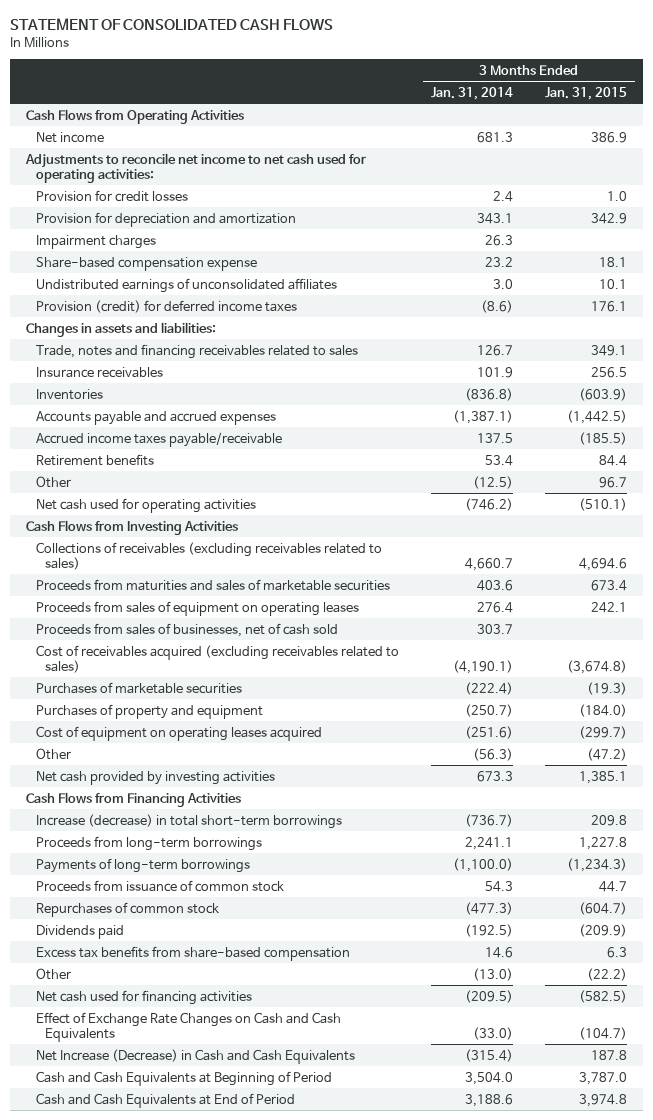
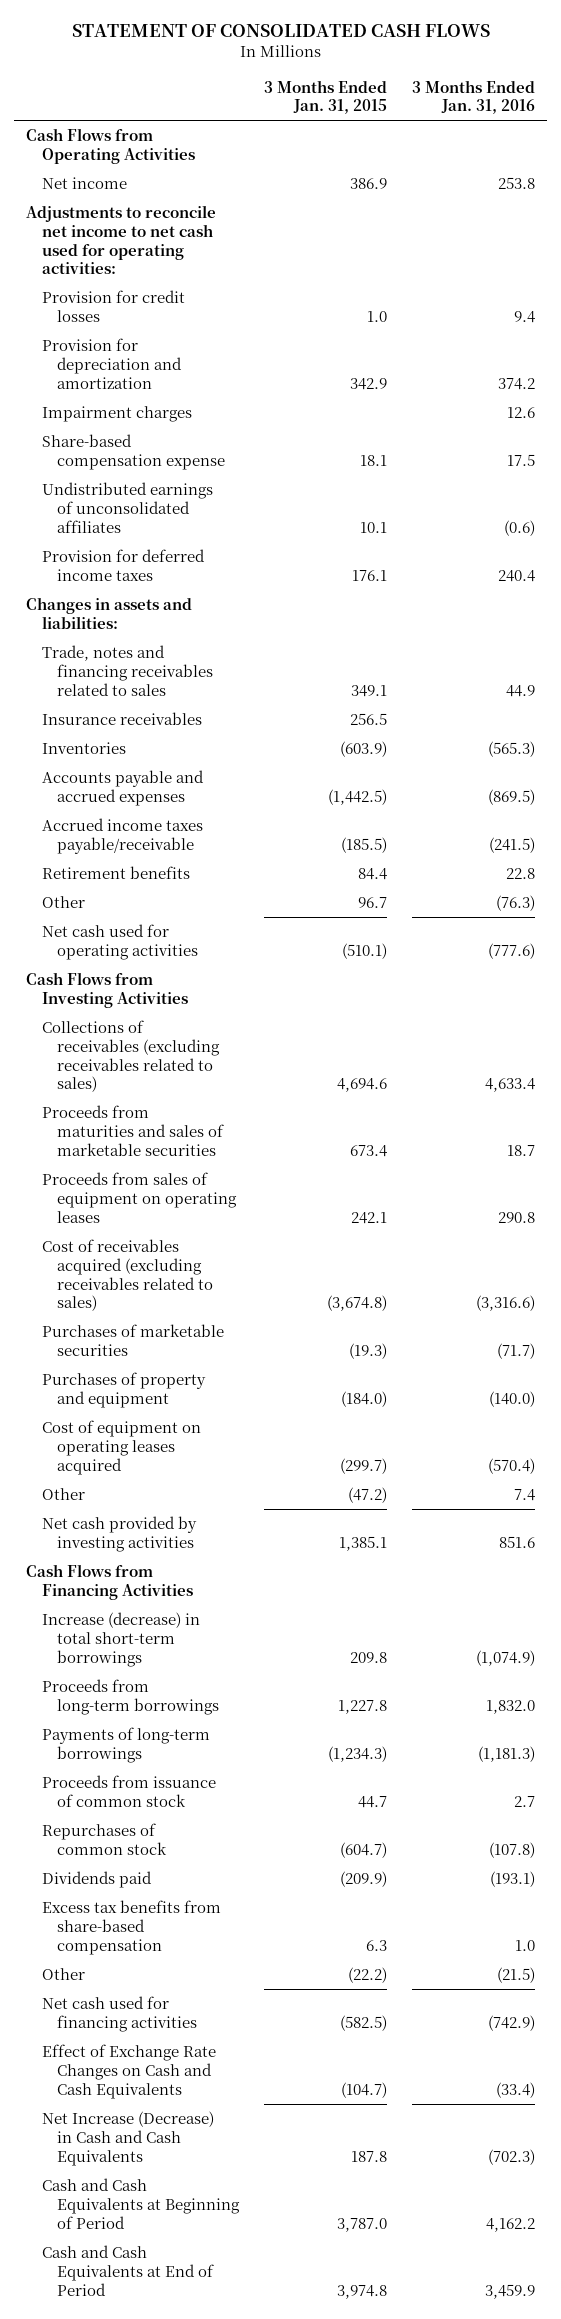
[430,86,513,100] Jan. 31, 2014 -> none
none -> [411,79,535,115] 3 Months Ended Jan. 31, 2016
[35,299,297,313] Provision (credit) for deferred income taxes -> [41,549,205,581] Provision for deferred income taxes
[35,622,338,637] Proceeds from sales of businesses, net of cash sold -> none

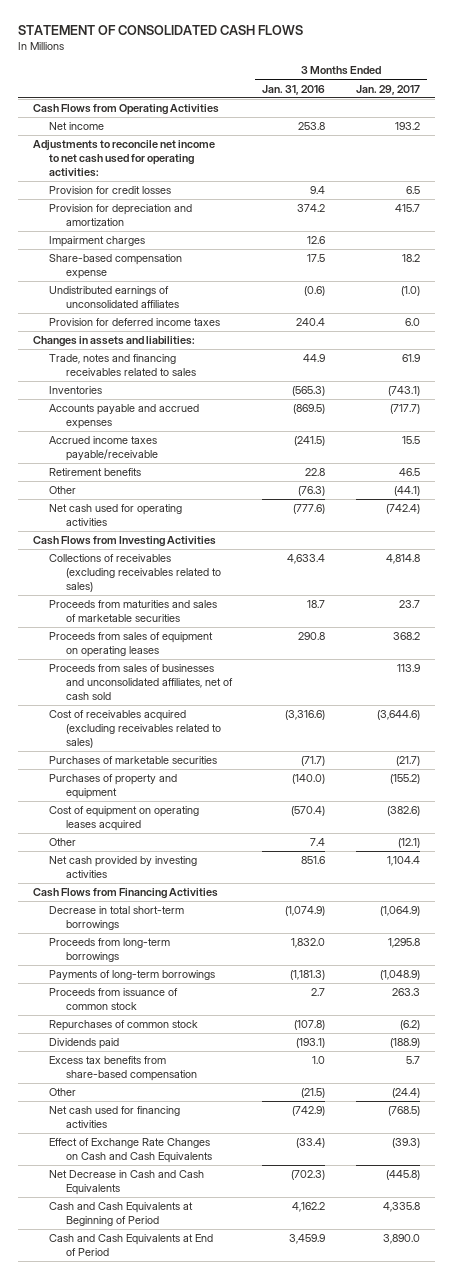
[263,79,387,115] 3 Months Ended Jan. 31, 2015 -> none
none -> [355,84,420,95] Jan. 29, 2017
[41,712,202,726] Insurance receivables -> none
none -> [49,664,233,701] Proceeds from sales of businesses and unconsolidated affiliates, net of cash sold
[41,1612,200,1667] Increase (decrease) in total short-term borrowings -> [49,906,185,931] Decrease in total short-term borrowings
[41,2111,214,2166] Net Increase (Decrease) in Cash and Cash Equivalents -> [49,1170,205,1196] Net Decrease in Cash and Cash Equivalents

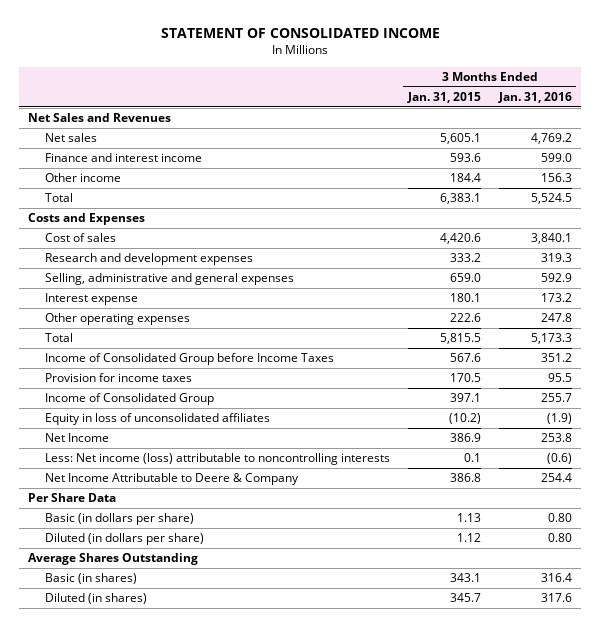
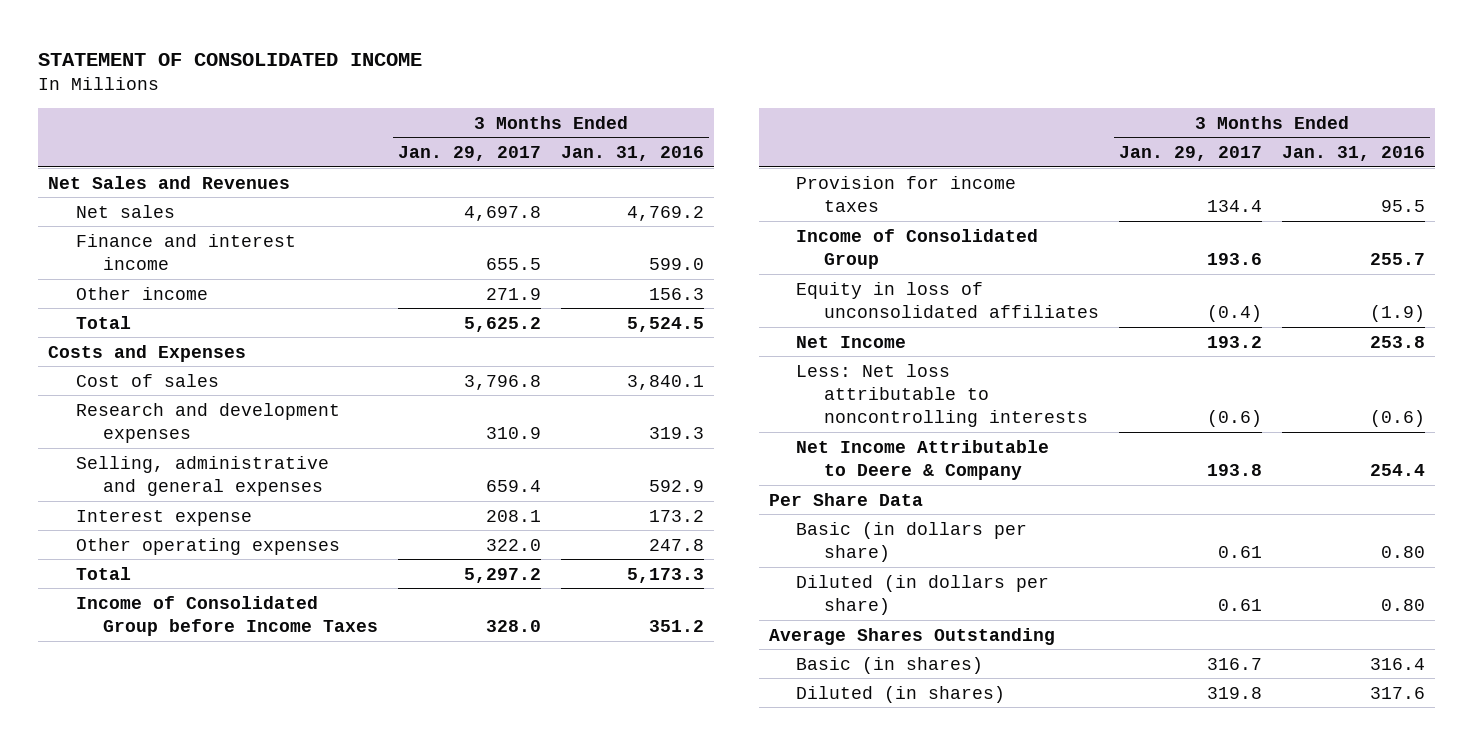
[406,91,481,103] Jan. 31, 2015 -> none
none -> [398,146,542,162] Jan. 29, 2017
[44,453,390,466] Less: Net income (loss) attributable to noncontrolling interests -> [796,363,1089,428] Less: Net loss attributable to noncontrolling interests

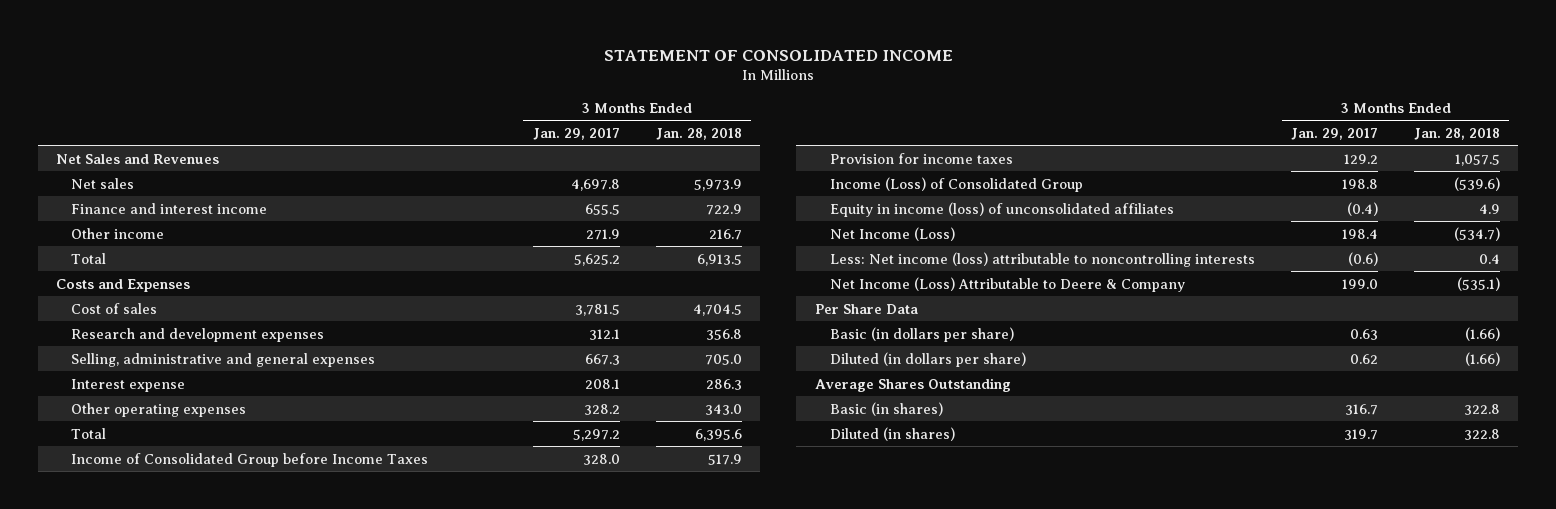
[561,146,705,162] Jan. 31, 2016 -> none
none -> [655,127,742,140] Jan. 28, 2018
[464,374,542,390] 3,796.8 -> [574,303,620,316] 3,781.5
[486,426,542,439] 310.9 -> [588,328,620,340] 312.1
[486,479,542,492] 659.4 -> [584,353,620,365] 667.3
[486,538,542,551] 322.0 -> [583,403,620,415] 328.2
[1206,199,1262,212] 134.4 -> [1343,153,1378,164] 129.2
[796,228,1039,269] Income of Consolidated Group -> [829,176,1083,192] Income (Loss) of Consolidated Group
[1206,252,1262,265] 193.6 -> [1341,178,1378,189] 198.8
[796,281,1100,318] Equity in loss of unconsolidated affiliates -> [829,201,1174,217] Equity in income (loss) of unconsolidated affiliates
[796,335,907,348] Net Income -> [829,226,955,241] Net Income (Loss)
[1206,335,1262,348] 193.2 -> [1341,228,1378,239] 198.4
[796,363,1089,428] Less: Net loss attributable to noncontrolling interests -> [829,251,1255,267] Less: Net income (loss) attributable to noncontrolling interests
[796,439,1050,480] Net Income Attributable to Deere & Company -> [829,276,1185,292] Net Income (Loss) Attributable to Deere & Company
[1206,463,1262,476] 193.8 -> [1341,278,1378,289] 199.0
[1217,545,1262,558] 0.61 -> [1349,328,1378,340] 0.63
[1217,598,1262,611] 0.61 -> [1349,353,1378,364] 0.62
[1206,686,1262,699] 319.8 -> [1343,428,1378,440] 319.7

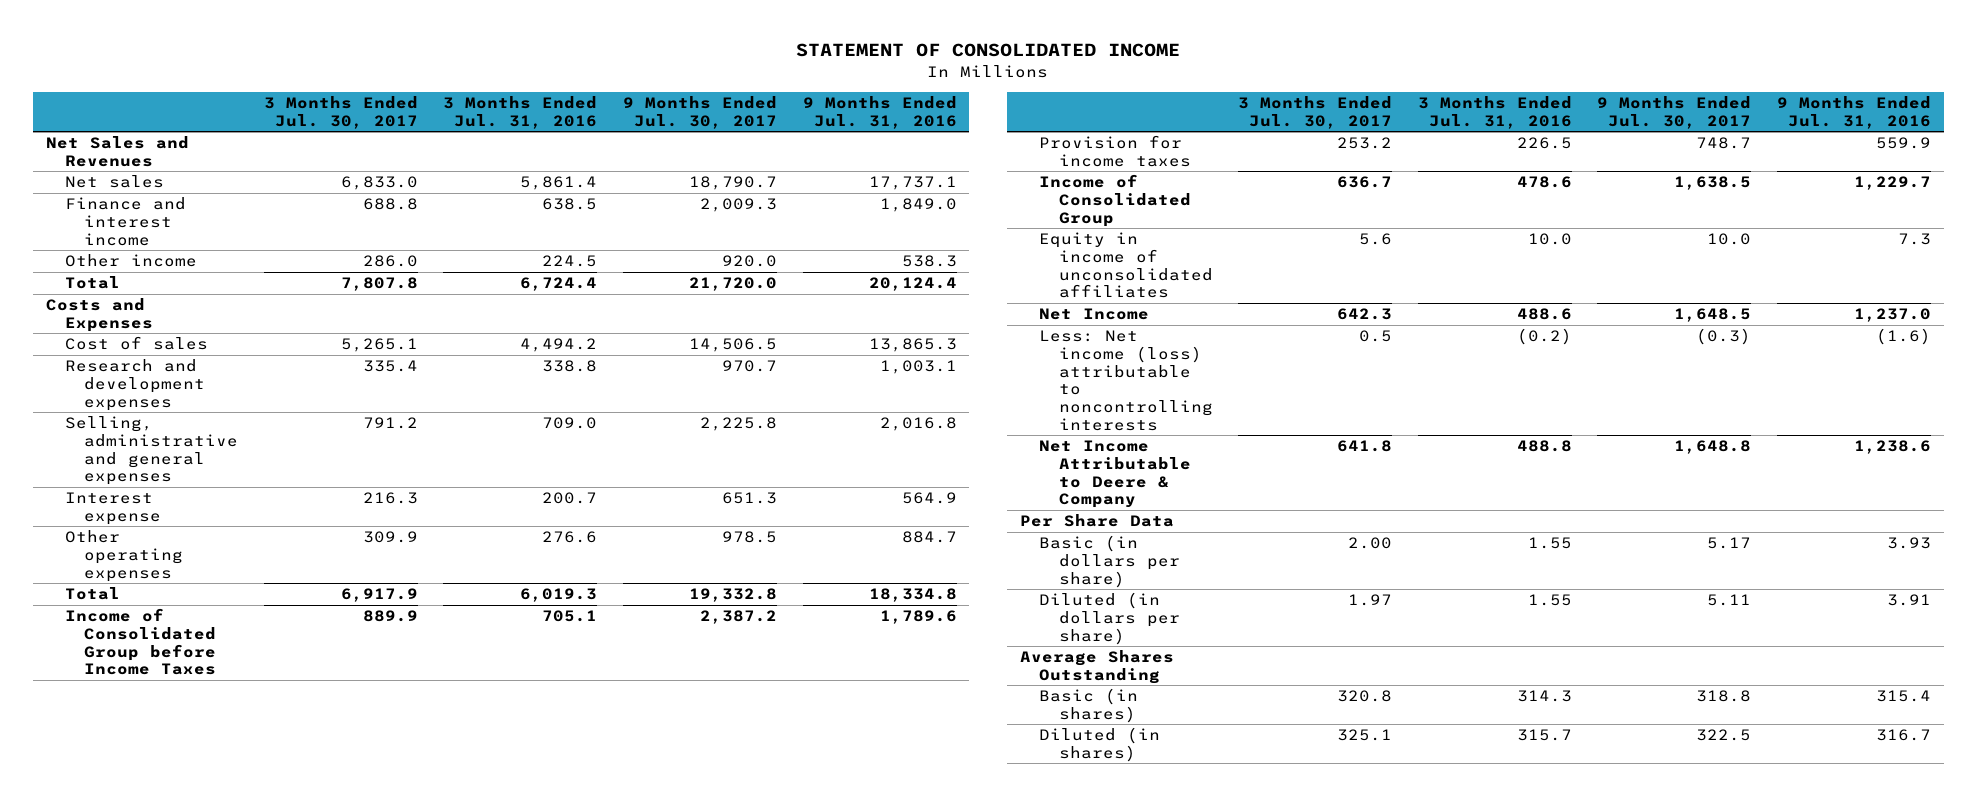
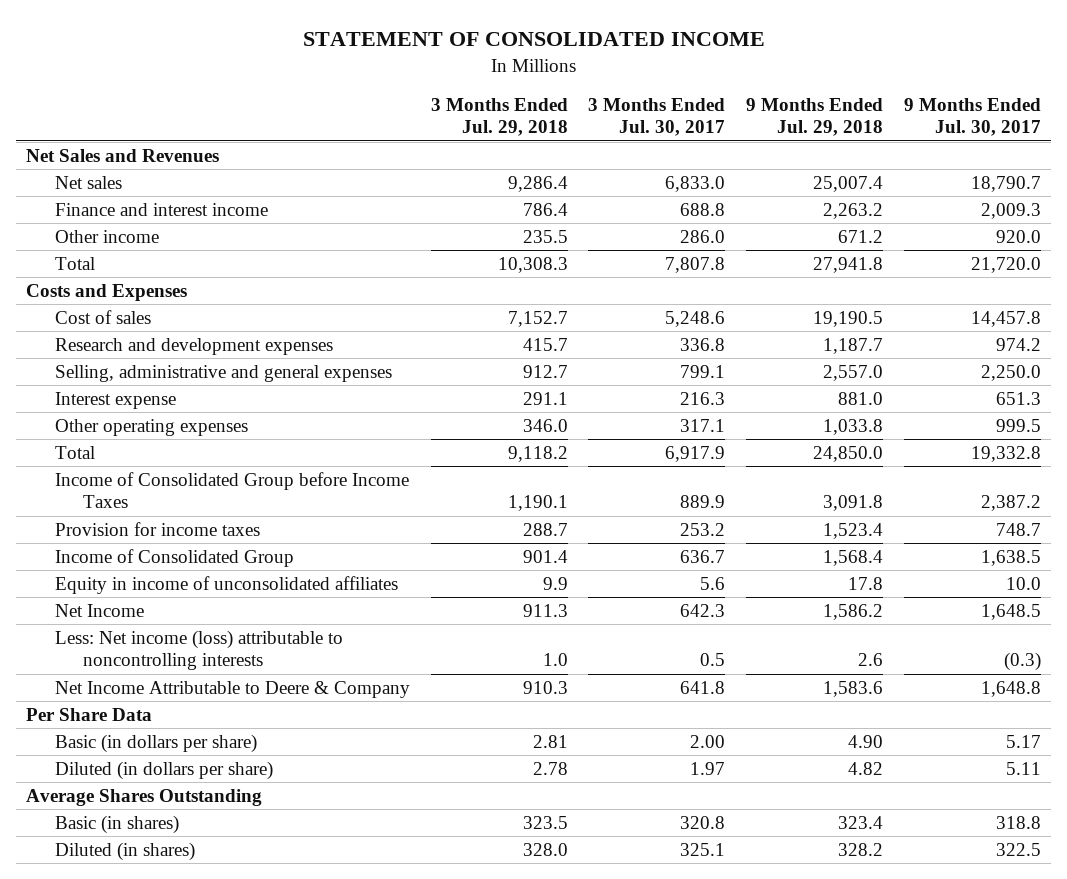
[443,96,598,129] 3 Months Ended Jul. 31, 2016 -> none
[802,96,957,129] 9 Months Ended Jul. 31, 2016 -> none
none -> [430,97,568,137] 3 Months Ended Jul. 29, 2018
none -> [746,97,884,137] 9 Months Ended Jul. 29, 2018
[340,338,418,353] 5,265.1 -> [665,310,726,327] 5,248.6
[688,338,777,353] 14,506.5 -> [970,310,1041,327] 14,457.8
[362,360,418,373] 335.4 -> [680,337,726,351] 336.8
[721,360,777,373] 970.7 -> [995,337,1041,351] 974.2
[362,417,418,430] 791.2 -> [680,364,726,378] 799.1
[699,417,777,432] 2,225.8 -> [980,364,1041,381] 2,250.0
[362,531,418,544] 309.9 -> [680,418,726,432] 317.1
[721,531,777,544] 978.5 -> [995,418,1041,432] 999.5

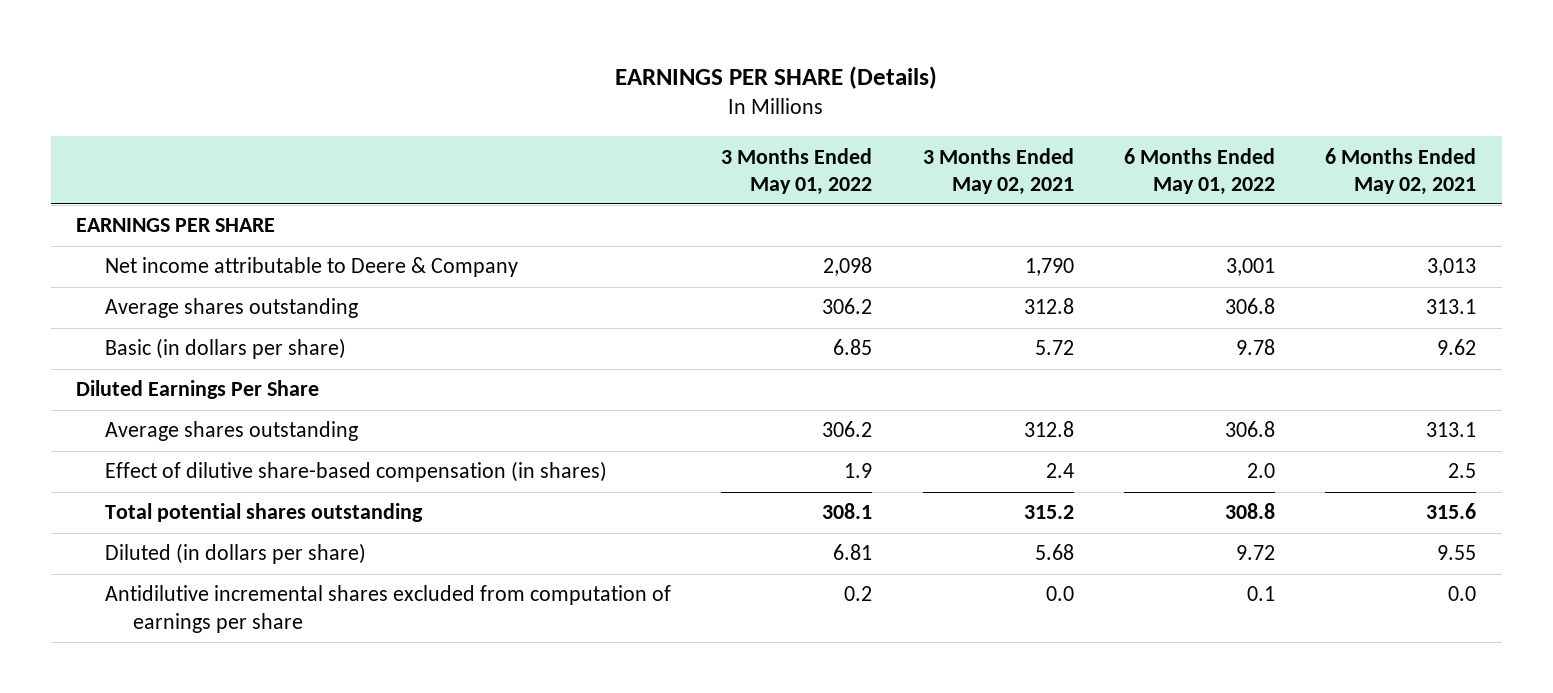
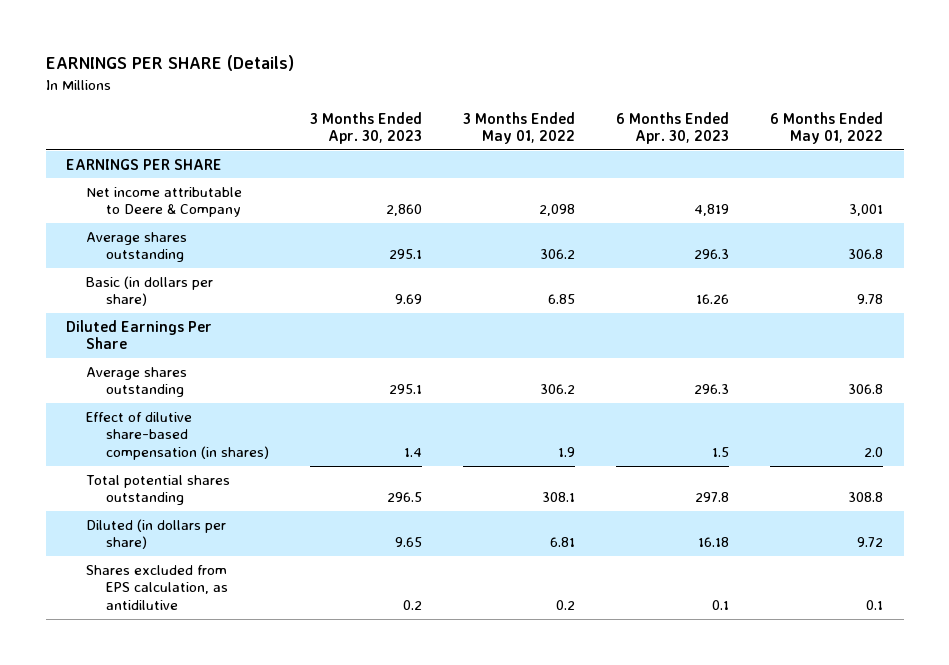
[922,147,1074,195] 3 Months Ended May 02, 2021 -> none
[1325,147,1477,195] 6 Months Ended May 02, 2021 -> none
none -> [309,111,422,145] 3 Months Ended Apr. 30, 2023
none -> [615,111,729,145] 6 Months Ended Apr. 30, 2023
[104,585,671,633] Antidilutive incremental shares excluded from computation of earnings per share -> [85,564,228,611] Shares excluded from EPS calculation, as antidilutive

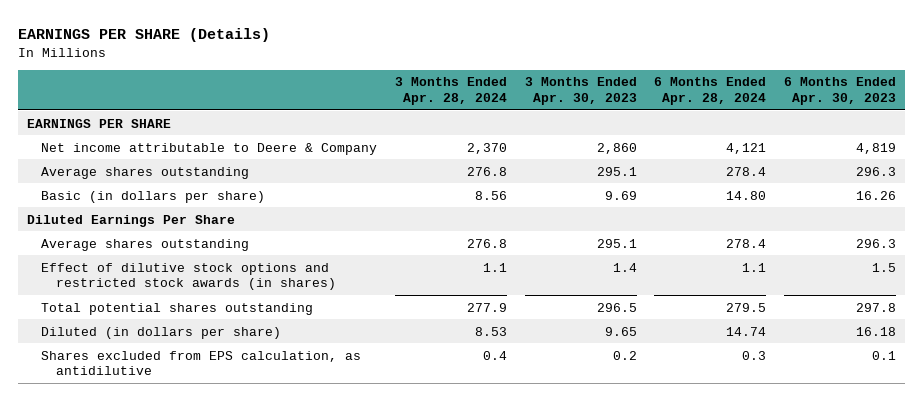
[462,111,575,145] 3 Months Ended May 01, 2022 -> none
[769,111,883,145] 6 Months Ended May 01, 2022 -> none
none -> [395,77,508,105] 3 Months Ended Apr. 28, 2024
none -> [654,77,767,105] 6 Months Ended Apr. 28, 2024
[85,411,269,461] Effect of dilutive share-based compensation (in shares) -> [41,262,336,290] Effect of dilutive stock options and restricted stock awards (in shares)

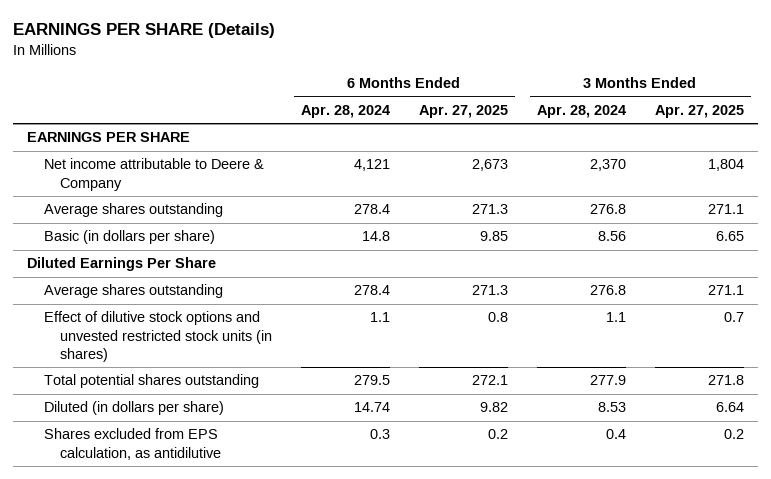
[524,77,637,105] 3 Months Ended Apr. 30, 2023 -> none
[783,77,896,105] 6 Months Ended Apr. 30, 2023 -> none
none -> [418,104,508,118] Apr. 27, 2025
none -> [654,104,744,118] Apr. 27, 2025
[726,190,767,200] 14.80 -> [361,231,390,242] 14.8
[41,262,336,290] Effect of dilutive stock options and restricted stock awards (in shares) -> [43,311,272,363] Effect of dilutive stock options and unvested restricted stock units (in shares)

